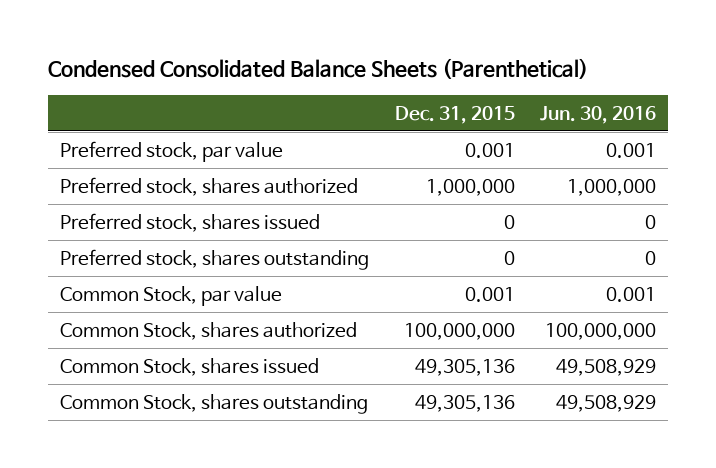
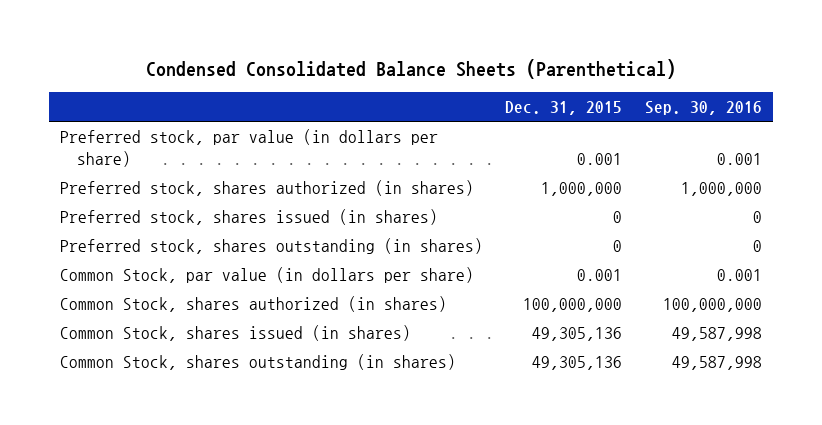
[539,105,656,124] Jun. 30, 2016 -> none
none -> [644,101,762,116] Sep. 30, 2016
[60,140,284,162] Preferred stock, par value -> [60,128,439,167] Preferred stock, par value (in dollars per share)
[60,176,359,196] Preferred stock, shares authorized -> [60,179,475,196] Preferred stock, shares authorized (in shares)
[60,212,321,232] Preferred stock, shares issued -> [60,208,439,225] Preferred stock, shares issued (in shares)
[60,248,370,270] Preferred stock, shares outstanding -> [60,237,484,254] Preferred stock, shares outstanding (in shares)
[60,285,283,306] Common Stock, par value -> [60,266,475,283] Common Stock, par value (in dollars per share)
[60,321,358,340] Common Stock, shares authorized -> [60,295,448,312] Common Stock, shares authorized (in shares)
[60,357,320,376] Common Stock, shares issued -> [60,324,412,341] Common Stock, shares issued (in shares)
[60,393,369,414] Common Stock, shares outstanding -> [60,353,457,370] Common Stock, shares outstanding (in shares)

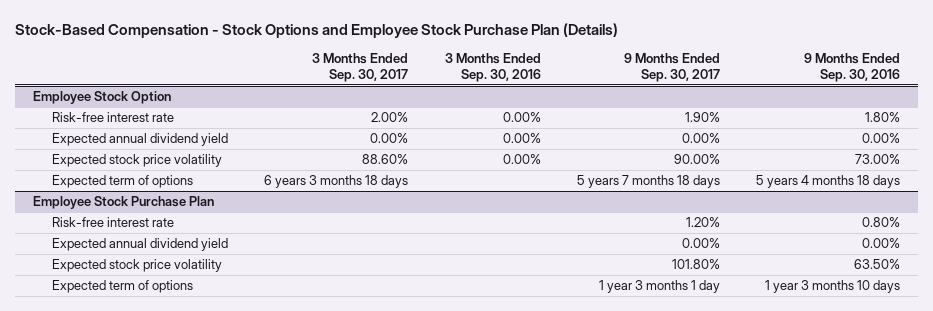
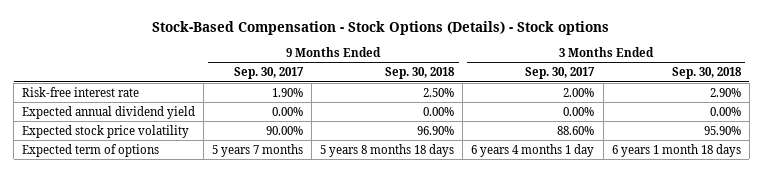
[14,22,618,38] Stock-Based Compensation - Stock Options and Employee Stock Purchase Plan (Details) -> [152,20,610,35] Stock-Based Compensation - Stock Options (Details) - Stock options
[444,52,541,83] 3 Months Ended Sep. 30, 2016 -> none
[804,52,901,83] 9 Months Ended Sep. 30, 2016 -> none
none -> [385,67,456,80] Sep. 30, 2018
none -> [671,67,742,80] Sep. 30, 2018
[33,91,172,105] Employee Stock Option -> none
[33,196,215,210] Employee Stock Purchase Plan -> none
[52,217,175,228] Risk-free interest rate -> none
[52,238,229,252] Expected annual dividend yield -> none
[52,259,223,273] Expected stock price volatility -> none
[52,280,194,294] Expected term of options -> none
[264,175,409,189] 6 years 3 months 18 days -> [471,143,595,157] 6 years 4 months 1 day
[576,175,720,189] 5 years 7 months 18 days -> [212,143,304,157] 5 years 7 months

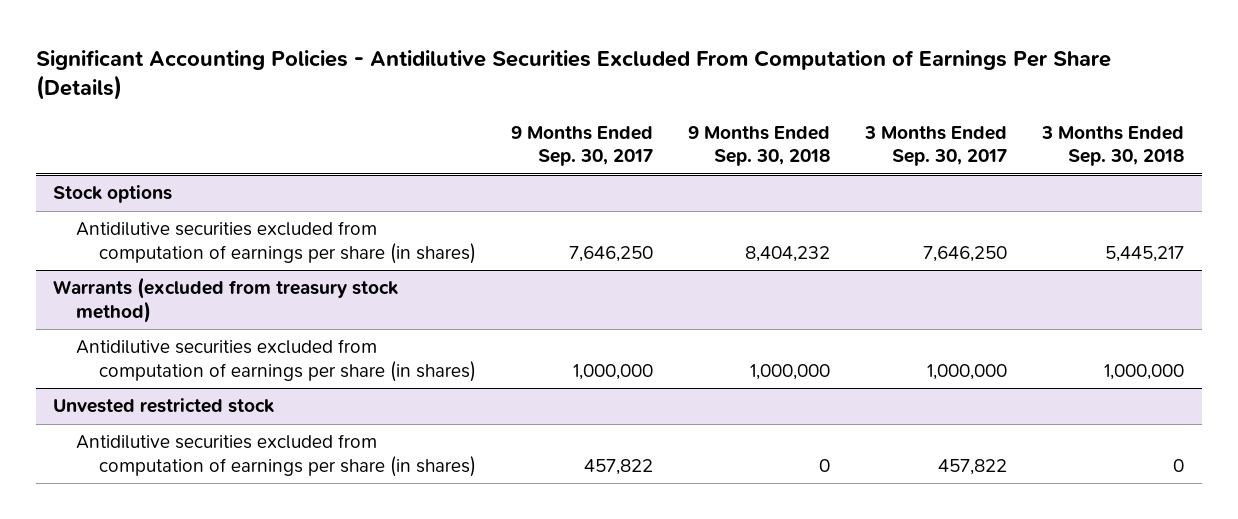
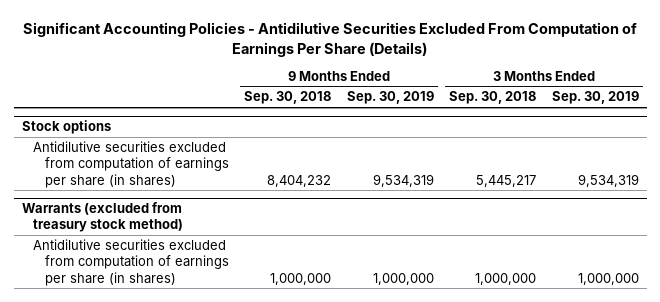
[511,125,654,167] 9 Months Ended Sep. 30, 2017 -> none
[864,125,1008,167] 3 Months Ended Sep. 30, 2017 -> none
none -> [346,91,434,105] Sep. 30, 2019
none -> [551,91,639,105] Sep. 30, 2019
[53,398,275,414] Unvested restricted stock -> none
[76,434,477,477] Antidilutive securities excluded from computation of earnings per share (in shares) -> none

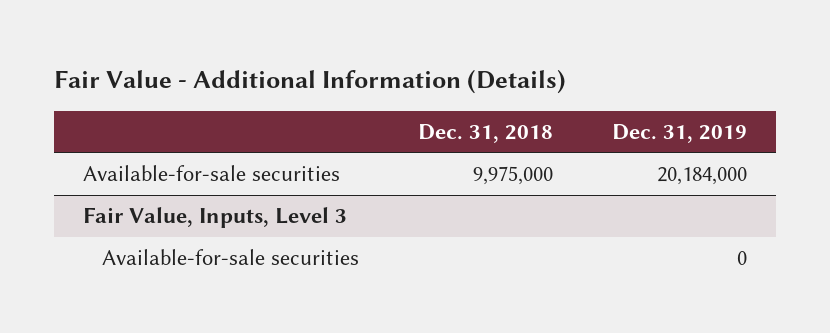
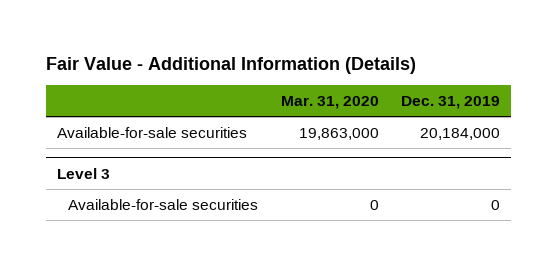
[418,123,554,143] Dec. 31, 2018 -> none
none -> [280,96,379,110] Mar. 31, 2020
[83,207,348,229] Fair Value, Inputs, Level 3 -> [56,167,110,179] Level 3

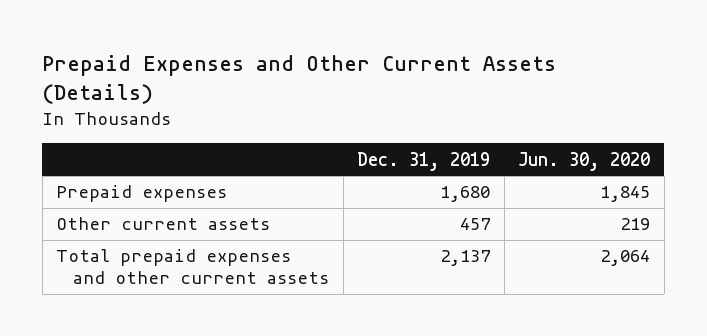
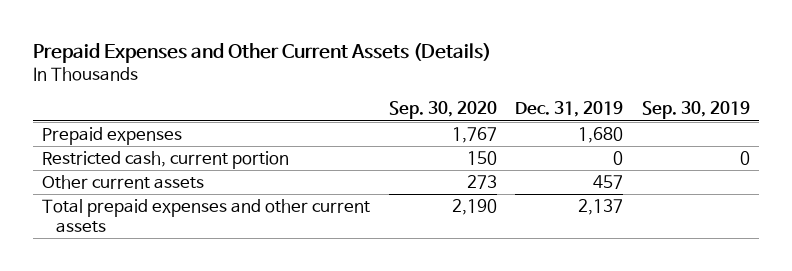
[518,151,651,171] Jun. 30, 2020 -> none
none -> [388,101,497,120] Sep. 30, 2020
none -> [641,101,750,120] Sep. 30, 2019
none -> [41,151,289,170] Restricted cash, current portion

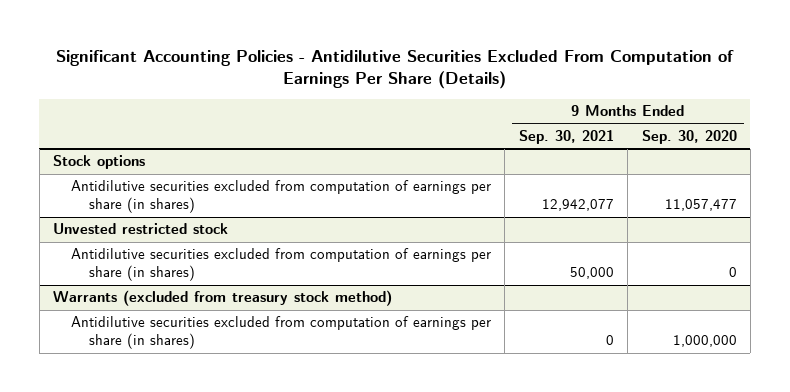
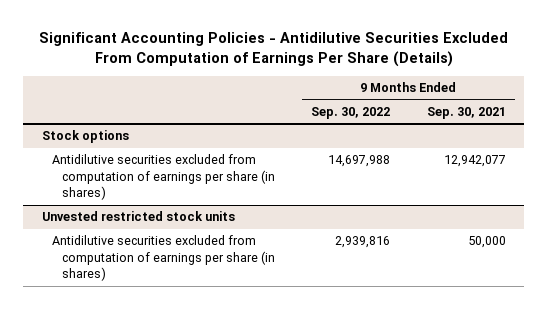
[641,130,737,145] Sep. 30, 2020 -> none
none -> [311,106,391,119] Sep. 30, 2022
[53,223,229,235] Unvested restricted stock -> [41,211,235,222] Unvested restricted stock units
[53,290,393,307] Warrants (excluded from treasury stock method) -> none
[71,316,492,350] Antidilutive securities excluded from computation of earnings per share (in shares) -> none

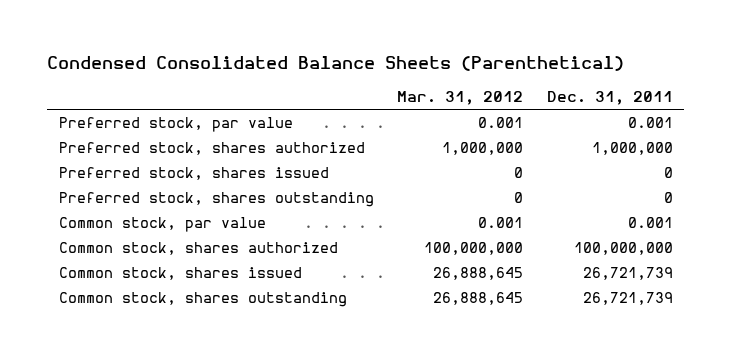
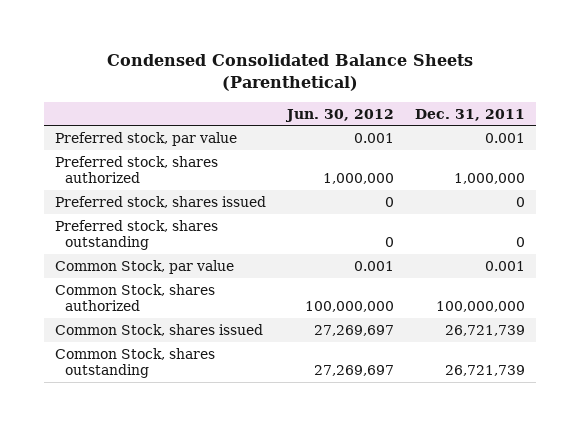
[397,90,524,105] Mar. 31, 2012 -> none
none -> [284,108,394,122] Jun. 30, 2012
[58,217,266,233] Common stock, par value -> [54,259,234,274] Common Stock, par value
[58,242,338,256] Common stock, shares authorized -> [54,283,215,312] Common Stock, shares authorized
[58,267,302,281] Common stock, shares issued -> [54,323,263,336] Common Stock, shares issued
[58,292,347,308] Common stock, shares outstanding -> [54,347,215,379] Common Stock, shares outstanding

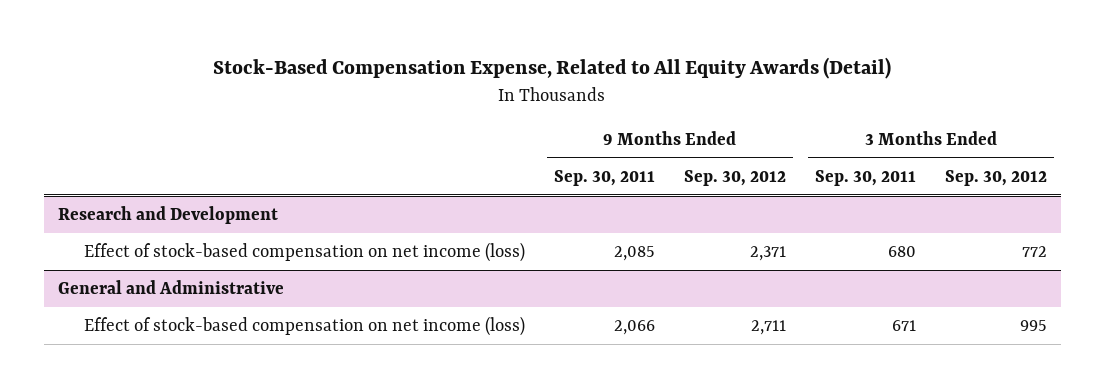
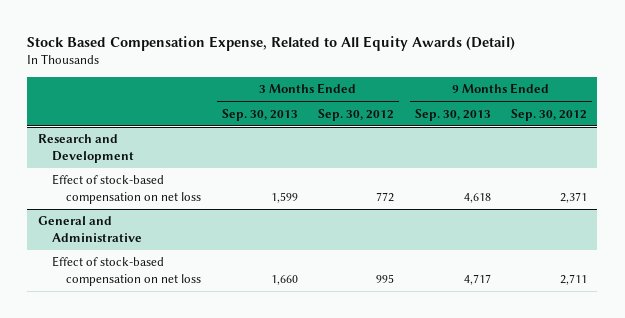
[213,57,892,80] Stock-Based Compensation Expense, Related to All Equity Awards (Detail) -> [27,36,516,52] Stock Based Compensation Expense, Related to All Equity Awards (Detail)
[553,170,655,187] Sep. 30, 2011 -> none
[814,170,916,187] Sep. 30, 2011 -> none
none -> [221,108,298,121] Sep. 30, 2013
none -> [414,108,491,121] Sep. 30, 2013
[84,242,526,263] Effect of stock-based compensation on net income (loss) -> [51,174,202,204] Effect of stock-based compensation on net loss
[84,316,526,337] Effect of stock-based compensation on net income (loss) -> [51,256,202,286] Effect of stock-based compensation on net loss

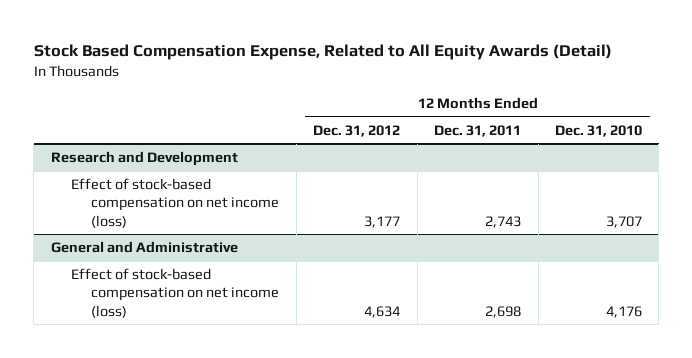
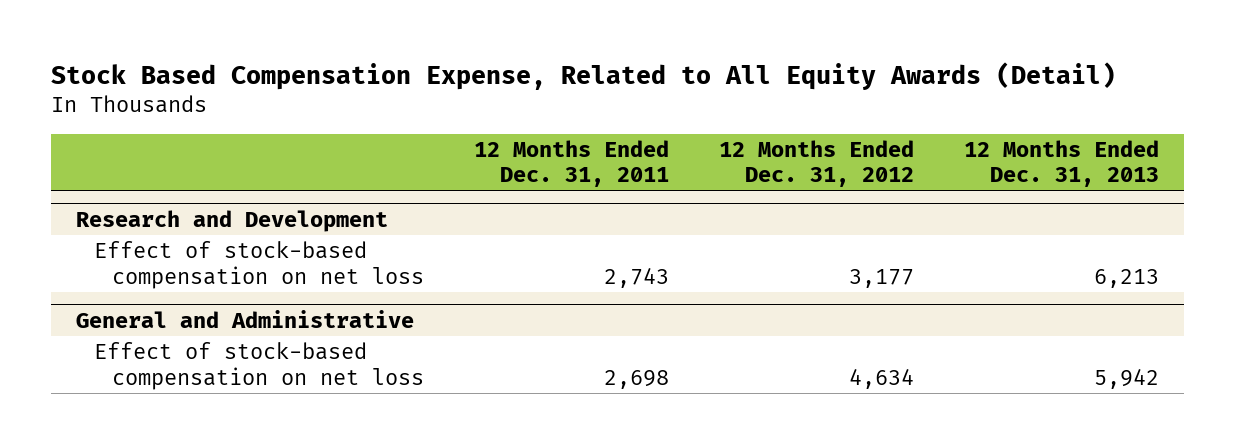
[554,124,642,137] Dec. 31, 2010 -> none
none -> [963,139,1159,188] 12 Months Ended Dec. 31, 2013
[70,177,280,228] Effect of stock-based compensation on net income (loss) -> [93,240,424,289] Effect of stock-based compensation on net loss
[70,267,280,318] Effect of stock-based compensation on net income (loss) -> [93,341,424,390] Effect of stock-based compensation on net loss

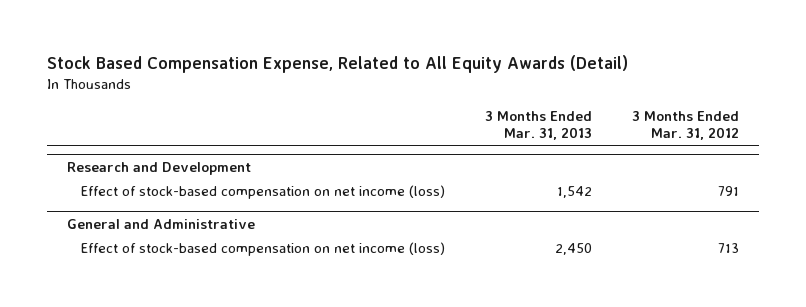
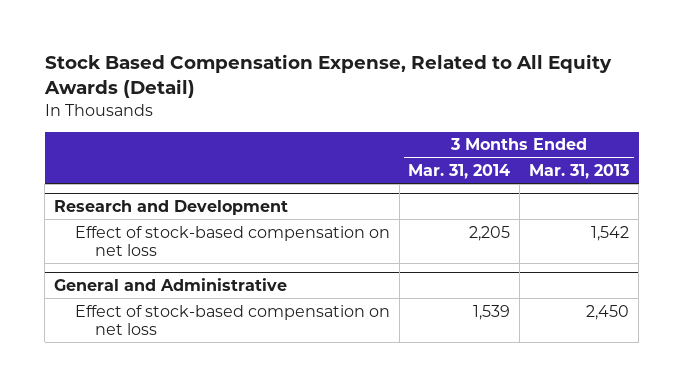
[632,111,740,141] 3 Months Ended Mar. 31, 2012 -> none
none -> [408,164,511,180] Mar. 31, 2014
[80,185,445,200] Effect of stock-based compensation on net income (loss) -> [74,225,390,257] Effect of stock-based compensation on net loss
[80,242,445,257] Effect of stock-based compensation on net income (loss) -> [74,304,390,336] Effect of stock-based compensation on net loss

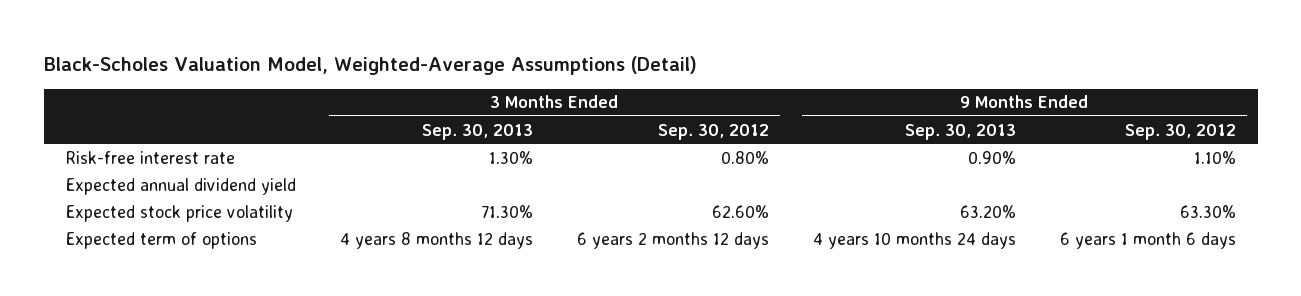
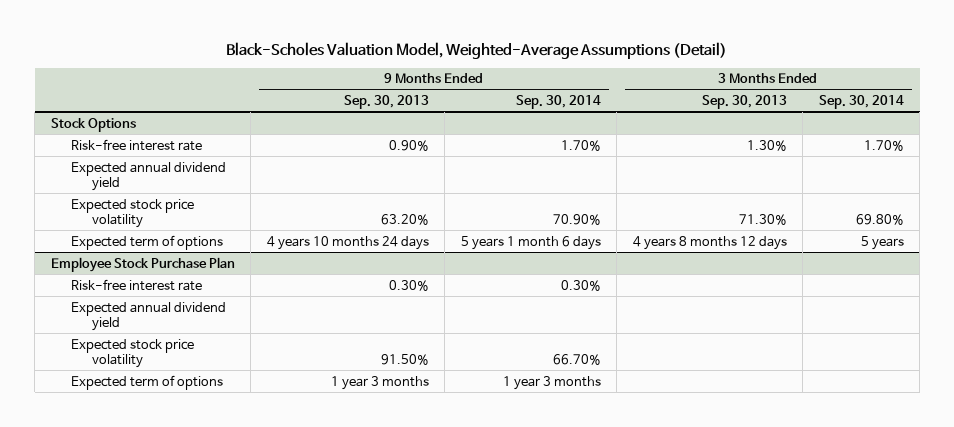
[657,123,769,140] Sep. 30, 2012 -> none
[1124,123,1236,140] Sep. 30, 2012 -> none
none -> [515,94,601,109] Sep. 30, 2014
none -> [818,94,904,109] Sep. 30, 2014
none -> [50,117,136,132] Stock Options
none -> [50,256,235,272] Employee Stock Purchase Plan
none -> [71,278,203,291] Risk-free interest rate
none -> [71,301,227,331] Expected annual dividend yield
none -> [71,338,195,368] Expected stock price volatility
none -> [71,374,224,390] Expected term of options

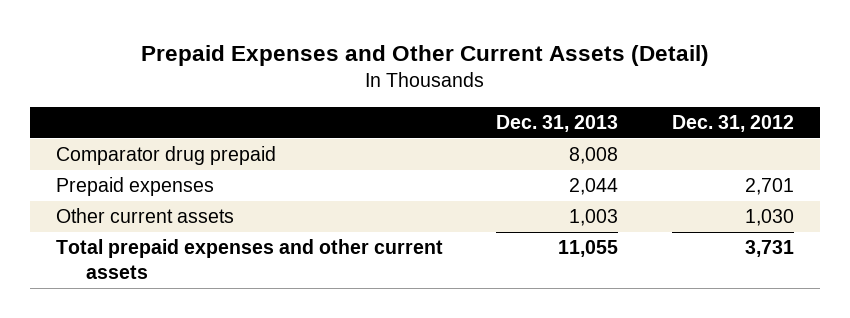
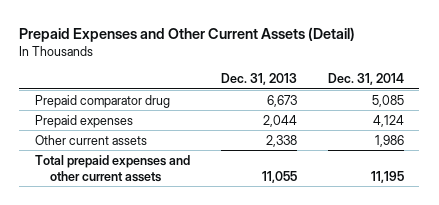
[671,115,794,133] Dec. 31, 2012 -> none
none -> [327,73,404,86] Dec. 31, 2014
[56,146,277,166] Comparator drug prepaid -> [34,94,170,108] Prepaid comparator drug
[569,147,619,165] 8,008 -> [266,94,297,107] 6,673
[569,209,619,227] 1,003 -> [265,134,297,147] 2,338

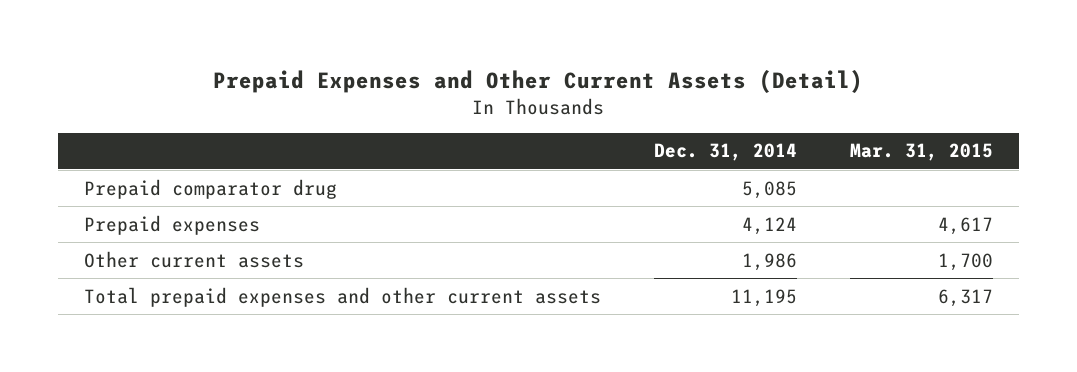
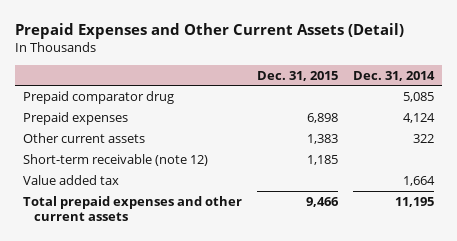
[849,143,993,162] Mar. 31, 2015 -> none
none -> [256,70,338,81] Dec. 31, 2015
[741,252,797,271] 1,986 -> [413,133,435,143] 322
none -> [22,153,208,166] Short-term receivable (note 12)
none -> [22,174,119,185] Value added tax

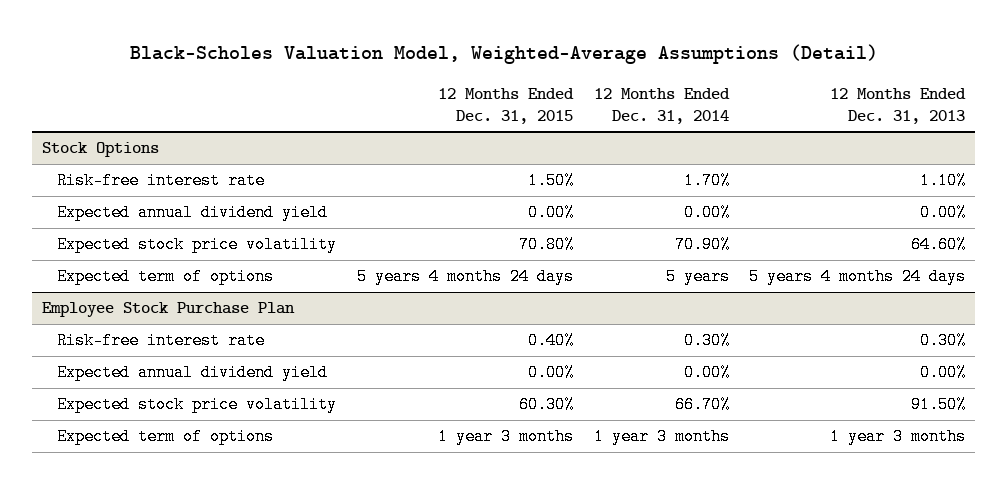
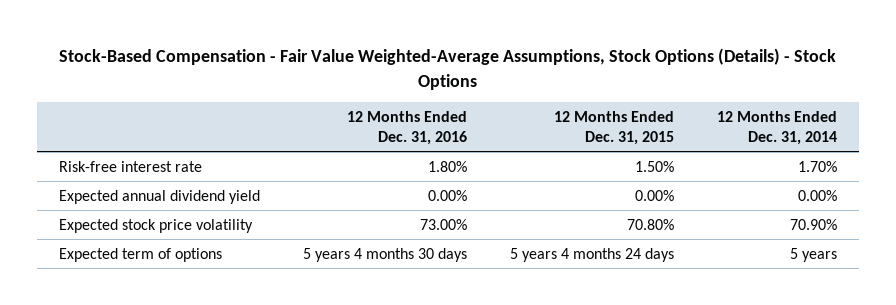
[129,44,878,65] Black-Scholes Valuation Model, Weighted-Average Assumptions (Detail) -> [59,47,837,90] Stock-Based Compensation - Fair Value Weighted-Average Assumptions, Stock Options (Details) - Stock Options
[830,87,967,124] 12 Months Ended Dec. 31, 2013 -> none
none -> [347,111,468,145] 12 Months Ended Dec. 31, 2016
[41,142,159,158] Stock Options -> none
[41,302,295,318] Employee Stock Purchase Plan -> none
[57,332,266,350] Risk-free interest rate -> none
[57,364,329,382] Expected annual dividend yield -> none
[57,396,338,414] Expected stock price volatility -> none
[57,428,275,446] Expected term of options -> none

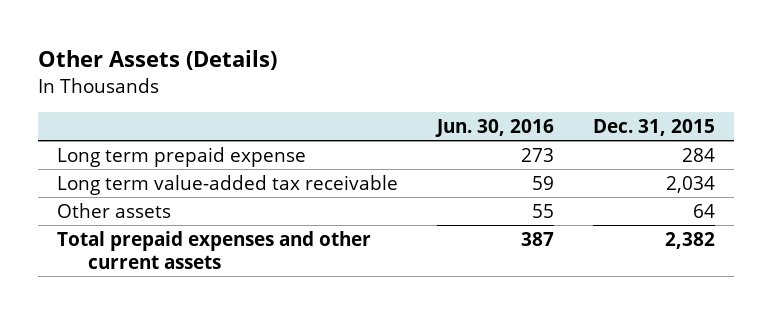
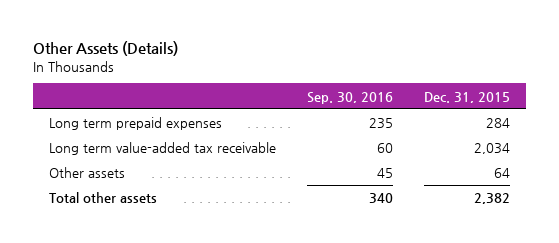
[434,119,554,138] Jun. 30, 2016 -> none
none -> [307,91,394,104] Sep. 30, 2016
[57,146,307,167] Long term prepaid expense -> [48,117,222,131] Long term prepaid expenses
[57,230,372,269] Total prepaid expenses and other current assets -> [48,192,157,204] Total other assets

